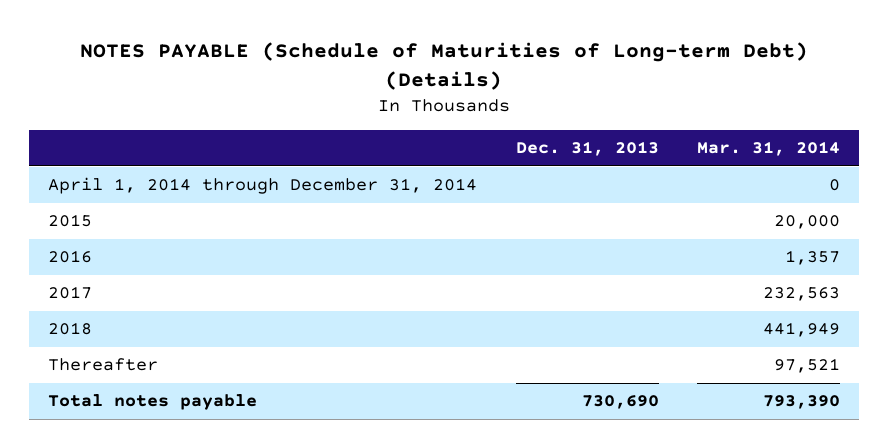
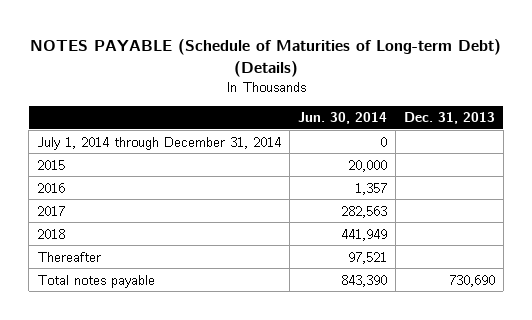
[697,141,841,157] Mar. 31, 2014 -> none
none -> [298,112,388,125] Jun. 30, 2014
[48,177,478,195] April 1, 2014 through December 31, 2014 -> [37,136,282,150] July 1, 2014 through December 31, 2014

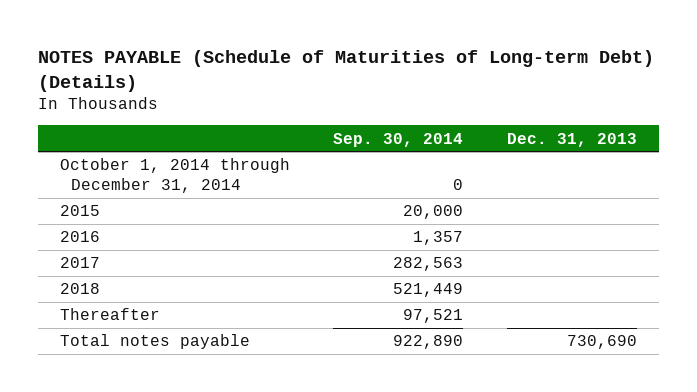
[298,112,388,125] Jun. 30, 2014 -> none
none -> [333,132,464,147] Sep. 30, 2014
[37,136,282,150] July 1, 2014 through December 31, 2014 -> [59,158,290,193] October 1, 2014 through December 31, 2014

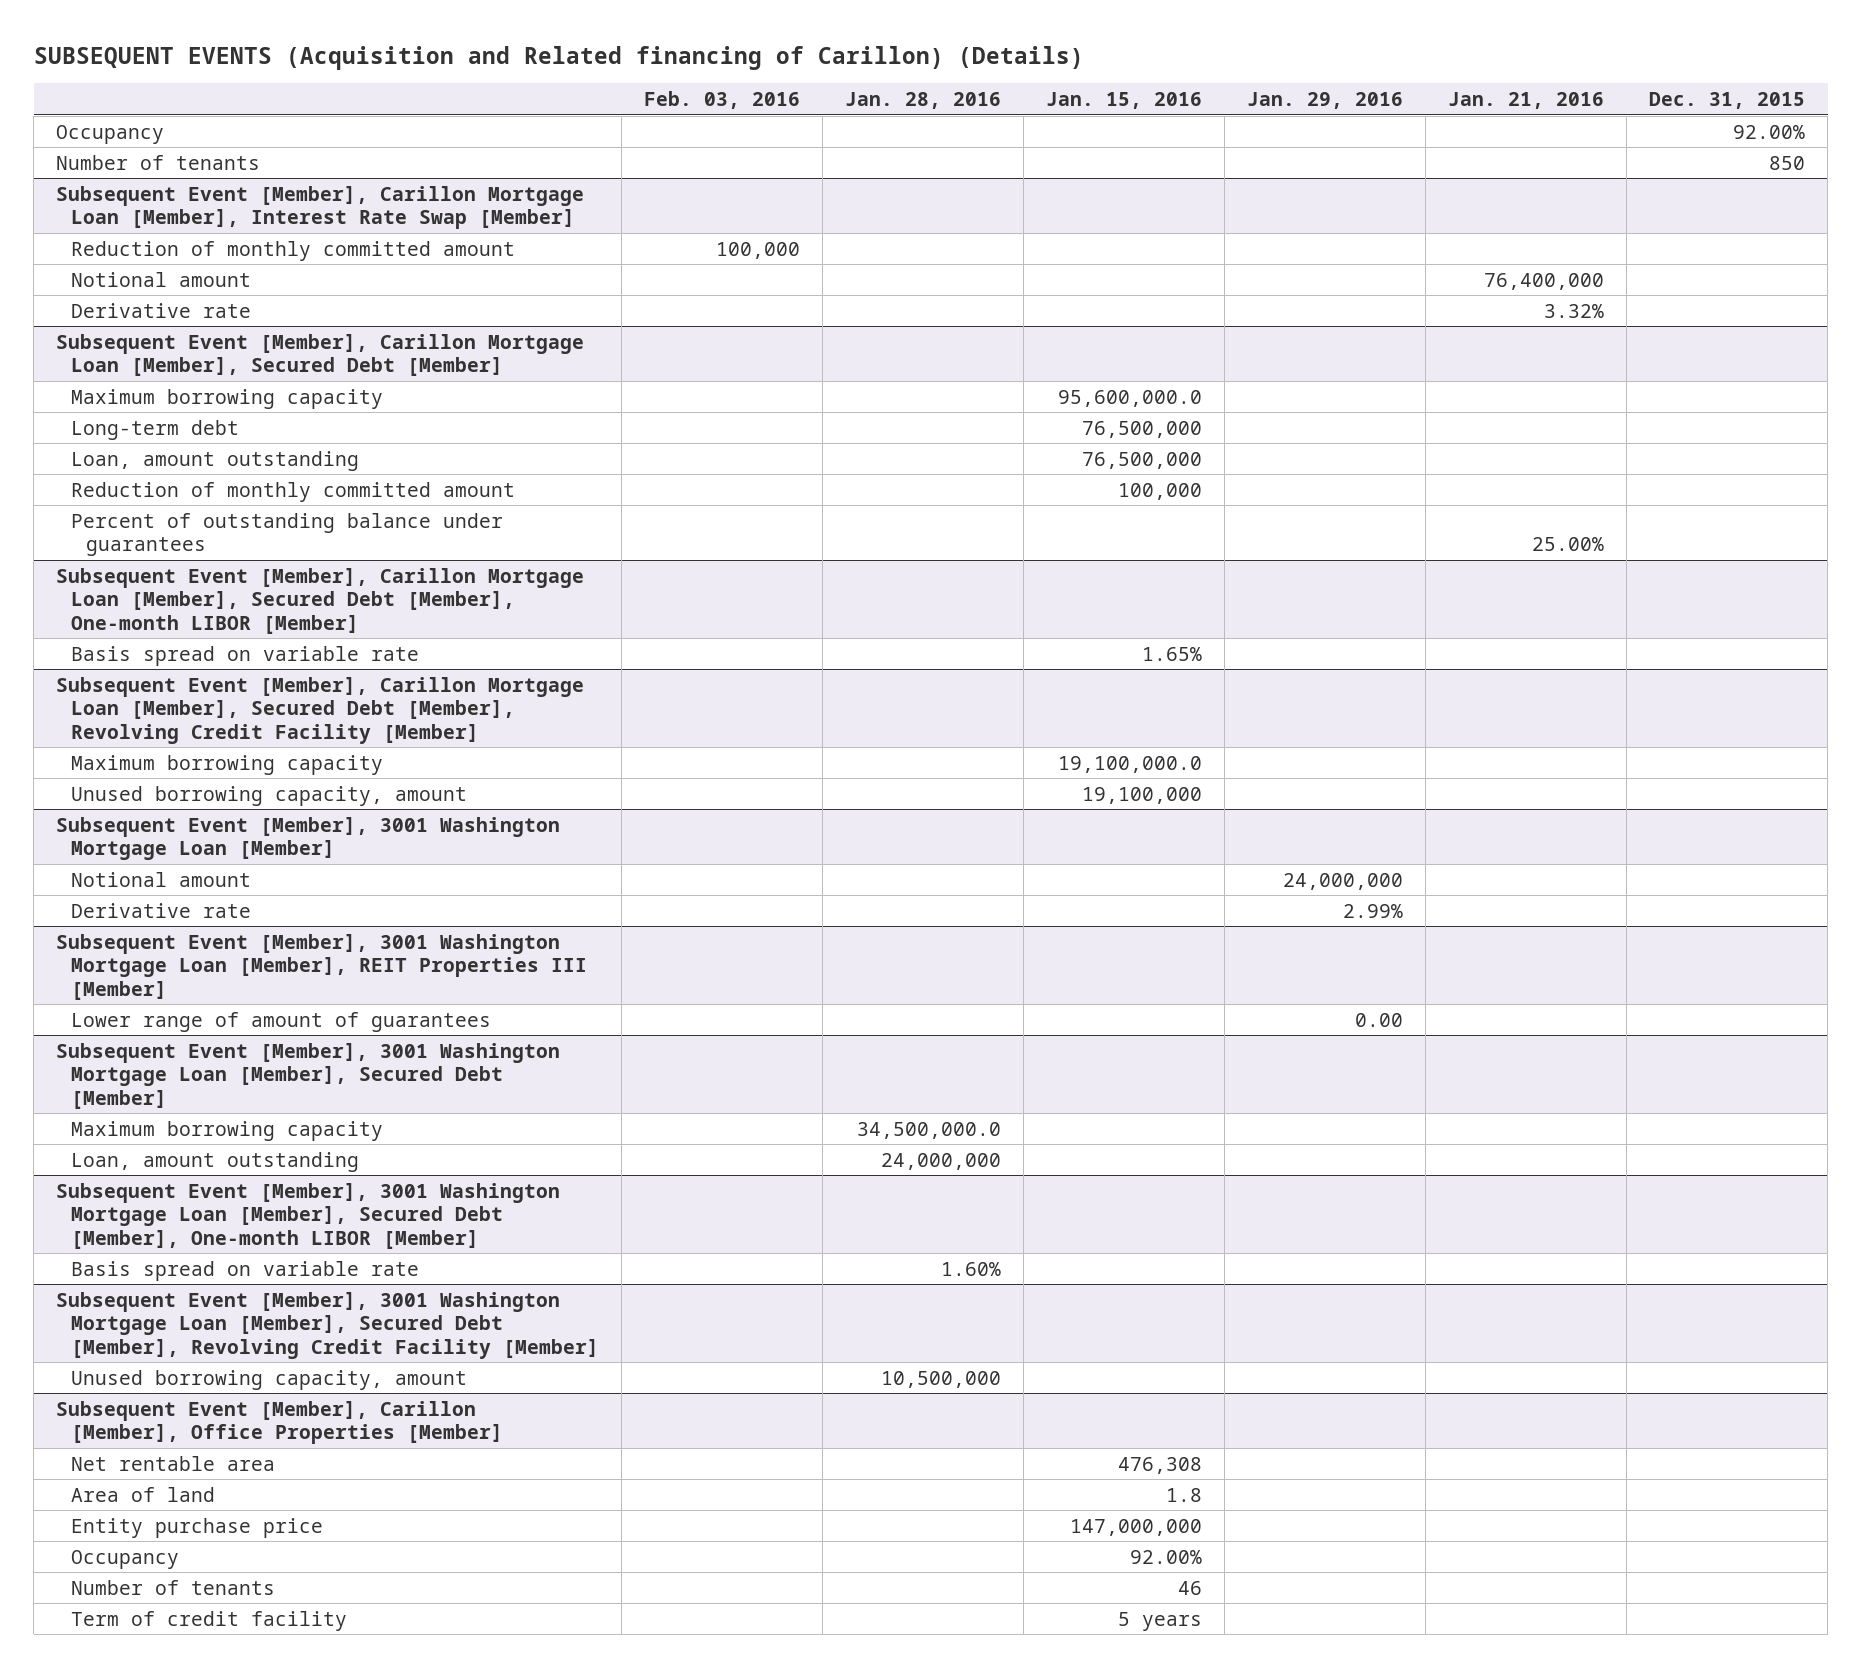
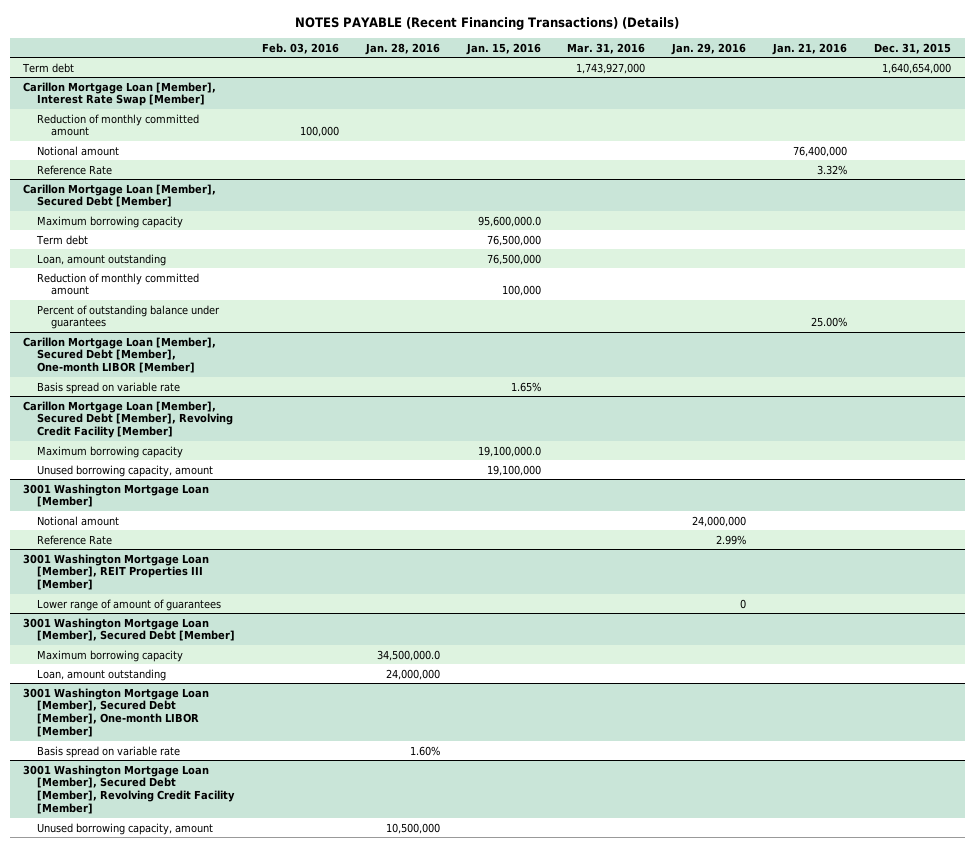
[33,45,1084,70] SUBSEQUENT EVENTS (Acquisition and Related financing of Carillon) (Details) -> [295,16,680,30] NOTES PAYABLE (Recent Financing Transactions) (Details)
none -> [567,42,646,54] Mar. 31, 2016
[56,124,165,144] Occupancy -> none
[56,154,261,170] Number of tenants -> none
none -> [22,62,75,73] Term debt
[56,185,585,230] Subsequent Event [Member], Carillon Mortgage Loan [Member], Interest Rate Swap [Member] -> [23,81,217,107] Carillon Mortgage Loan [Member], Interest Rate Swap [Member]
[70,302,251,318] Derivative rate -> [36,164,112,175] Reference Rate
[56,333,585,377] Subsequent Event [Member], Carillon Mortgage Loan [Member], Secured Debt [Member] -> [23,183,217,208] Carillon Mortgage Loan [Member], Secured Debt [Member]
[70,419,239,440] Long-term debt -> [35,234,88,245] Term debt
[56,567,585,634] Subsequent Event [Member], Carillon Mortgage Loan [Member], Secured Debt [Member], One-month LIBOR [Member] -> [23,336,217,374] Carillon Mortgage Loan [Member], Secured Debt [Member], One-month LIBOR [Member]
[56,676,585,744] Subsequent Event [Member], Carillon Mortgage Loan [Member], Secured Debt [Member], Revolving Credit Facility [Member] -> [23,400,233,439] Carillon Mortgage Loan [Member], Secured Debt [Member], Revolving Credit Facility [Member]
[56,816,561,861] Subsequent Event [Member], 3001 Washington Mortgage Loan [Member] -> [23,483,210,508] 3001 Washington Mortgage Loan [Member]
[70,902,251,918] Derivative rate -> [36,534,112,545] Reference Rate
[56,933,587,1000] Subsequent Event [Member], 3001 Washington Mortgage Loan [Member], REIT Properties III [Member] -> [23,553,210,591] 3001 Washington Mortgage Loan [Member], REIT Properties III [Member]
[1355,1012,1404,1027] 0.00 -> [740,598,747,609] 0
[56,1042,561,1109] Subsequent Event [Member], 3001 Washington Mortgage Loan [Member], Secured Debt [Member] -> [23,617,235,642] 3001 Washington Mortgage Loan [Member], Secured Debt [Member]
[56,1182,561,1249] Subsequent Event [Member], 3001 Washington Mortgage Loan [Member], Secured Debt [Member], One-month LIBOR [Member] -> [23,687,210,737] 3001 Washington Mortgage Loan [Member], Secured Debt [Member], One-month LIBOR [Member]
[56,1291,599,1359] Subsequent Event [Member], 3001 Washington Mortgage Loan [Member], Secured Debt [Member], Revolving Credit Facility [Member] -> [23,764,235,814] 3001 Washington Mortgage Loan [Member], Secured Debt [Member], Revolving Credit Facility [Member]
[56,1400,503,1445] Subsequent Event [Member], Carillon [Member], Office Properties [Member] -> none
[70,1455,275,1471] Net rentable area -> none
[70,1486,215,1502] Area of land -> none
[70,1517,323,1538] Entity purchase price -> none
[70,1549,179,1569] Occupancy -> none
[70,1579,275,1595] Number of tenants -> none
[70,1610,347,1631] Term of credit facility -> none

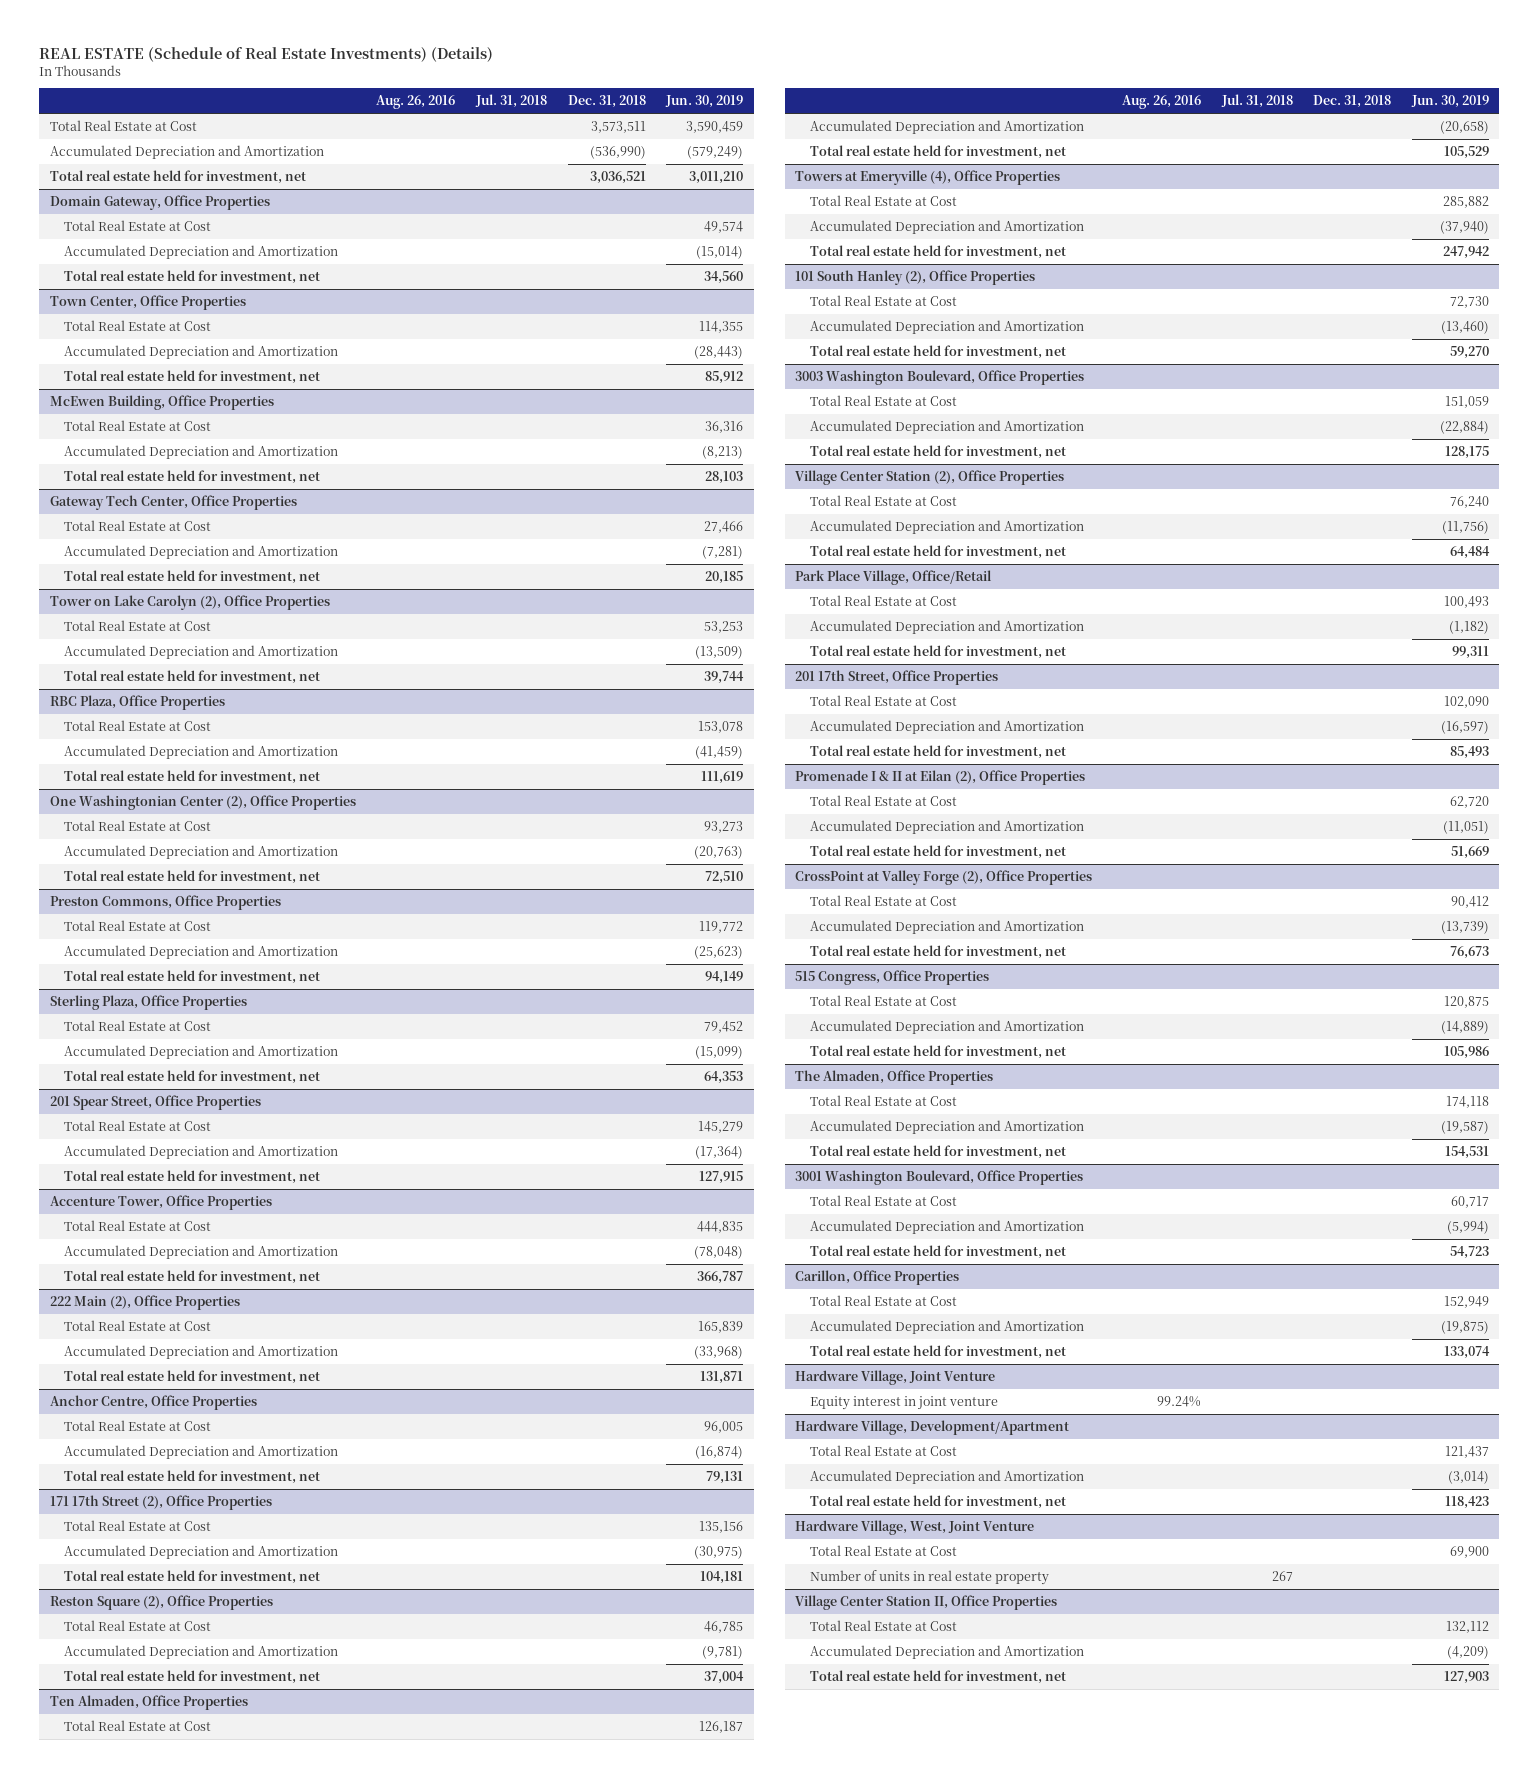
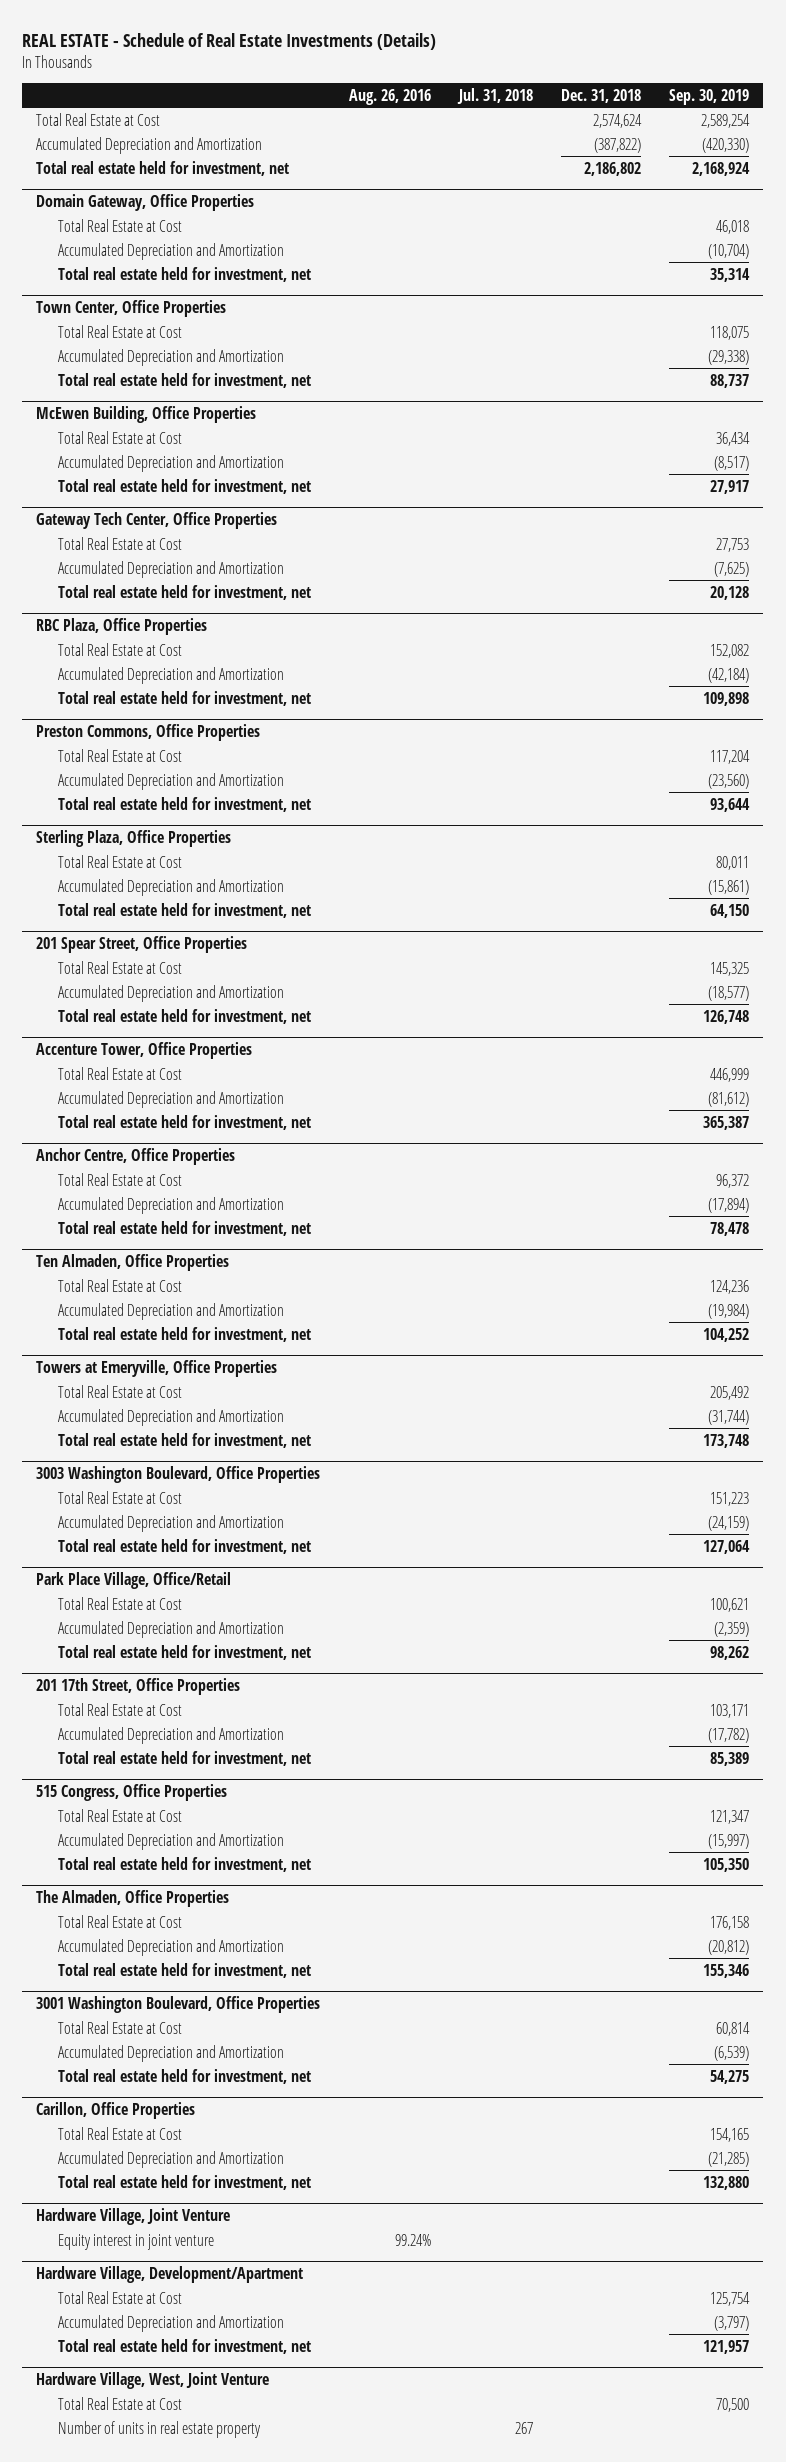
[39,46,494,62] REAL ESTATE (Schedule of Real Estate Investments) (Details) -> [22,32,437,50] REAL ESTATE - Schedule of Real Estate Investments (Details)
[665,95,744,109] Jun. 30, 2019 -> none
none -> [669,88,750,105] Sep. 30, 2019
[590,121,646,134] 3,573,511 -> [593,113,643,128] 2,574,624
[589,146,646,160] (536,990) -> [594,137,642,153] (387,822)
[589,171,646,185] 3,036,521 -> [584,161,642,176] 2,186,802
[49,595,330,611] Tower on Lake Carolyn (2), Office Properties -> none
[64,620,212,632] Total Real Estate at Cost -> none
[64,645,339,660] Accumulated Depreciation and Amortization -> none
[64,670,321,685] Total real estate held for investment, net -> none
[49,795,356,811] One Washingtonian Center (2), Office Properties -> none
[64,820,212,832] Total Real Estate at Cost -> none
[64,845,339,860] Accumulated Depreciation and Amortization -> none
[64,870,321,885] Total real estate held for investment, net -> none
[49,1295,240,1311] 222 Main (2), Office Properties -> none
[64,1320,212,1332] Total Real Estate at Cost -> none
[64,1345,339,1360] Accumulated Depreciation and Amortization -> none
[64,1370,321,1385] Total real estate held for investment, net -> none
[49,1495,272,1511] 171 17th Street (2), Office Properties -> none
[64,1520,212,1532] Total Real Estate at Cost -> none
[64,1545,339,1560] Accumulated Depreciation and Amortization -> none
[64,1570,321,1585] Total real estate held for investment, net -> none
[49,1595,273,1611] Reston Square (2), Office Properties -> none
[64,1620,212,1632] Total Real Estate at Cost -> none
[64,1645,339,1660] Accumulated Depreciation and Amortization -> none
[64,1670,321,1685] Total real estate held for investment, net -> none
[795,170,1061,186] Towers at Emeryville (4), Office Properties -> [36,1359,278,1377] Towers at Emeryville, Office Properties
[795,270,1036,286] 101 South Hanley (2), Office Properties -> none
[809,295,957,307] Total Real Estate at Cost -> none
[809,320,1084,335] Accumulated Depreciation and Amortization -> none
[809,345,1066,360] Total real estate held for investment, net -> none
[795,470,1065,486] Village Center Station (2), Office Properties -> none
[809,495,957,507] Total Real Estate at Cost -> none
[809,520,1084,535] Accumulated Depreciation and Amortization -> none
[809,545,1066,560] Total real estate held for investment, net -> none
[795,770,1086,786] Promenade I & II at Eilan (2), Office Properties -> none
[809,795,957,807] Total Real Estate at Cost -> none
[809,820,1084,835] Accumulated Depreciation and Amortization -> none
[809,845,1066,860] Total real estate held for investment, net -> none
[795,870,1093,886] CrossPoint at Valley Forge (2), Office Properties -> none
[809,895,957,907] Total Real Estate at Cost -> none
[809,920,1084,935] Accumulated Depreciation and Amortization -> none
[809,945,1066,960] Total real estate held for investment, net -> none
[795,1595,1058,1611] Village Center Station II, Office Properties -> none
[809,1620,957,1632] Total Real Estate at Cost -> none
[809,1645,1084,1660] Accumulated Depreciation and Amortization -> none
[809,1670,1066,1685] Total real estate held for investment, net -> none

